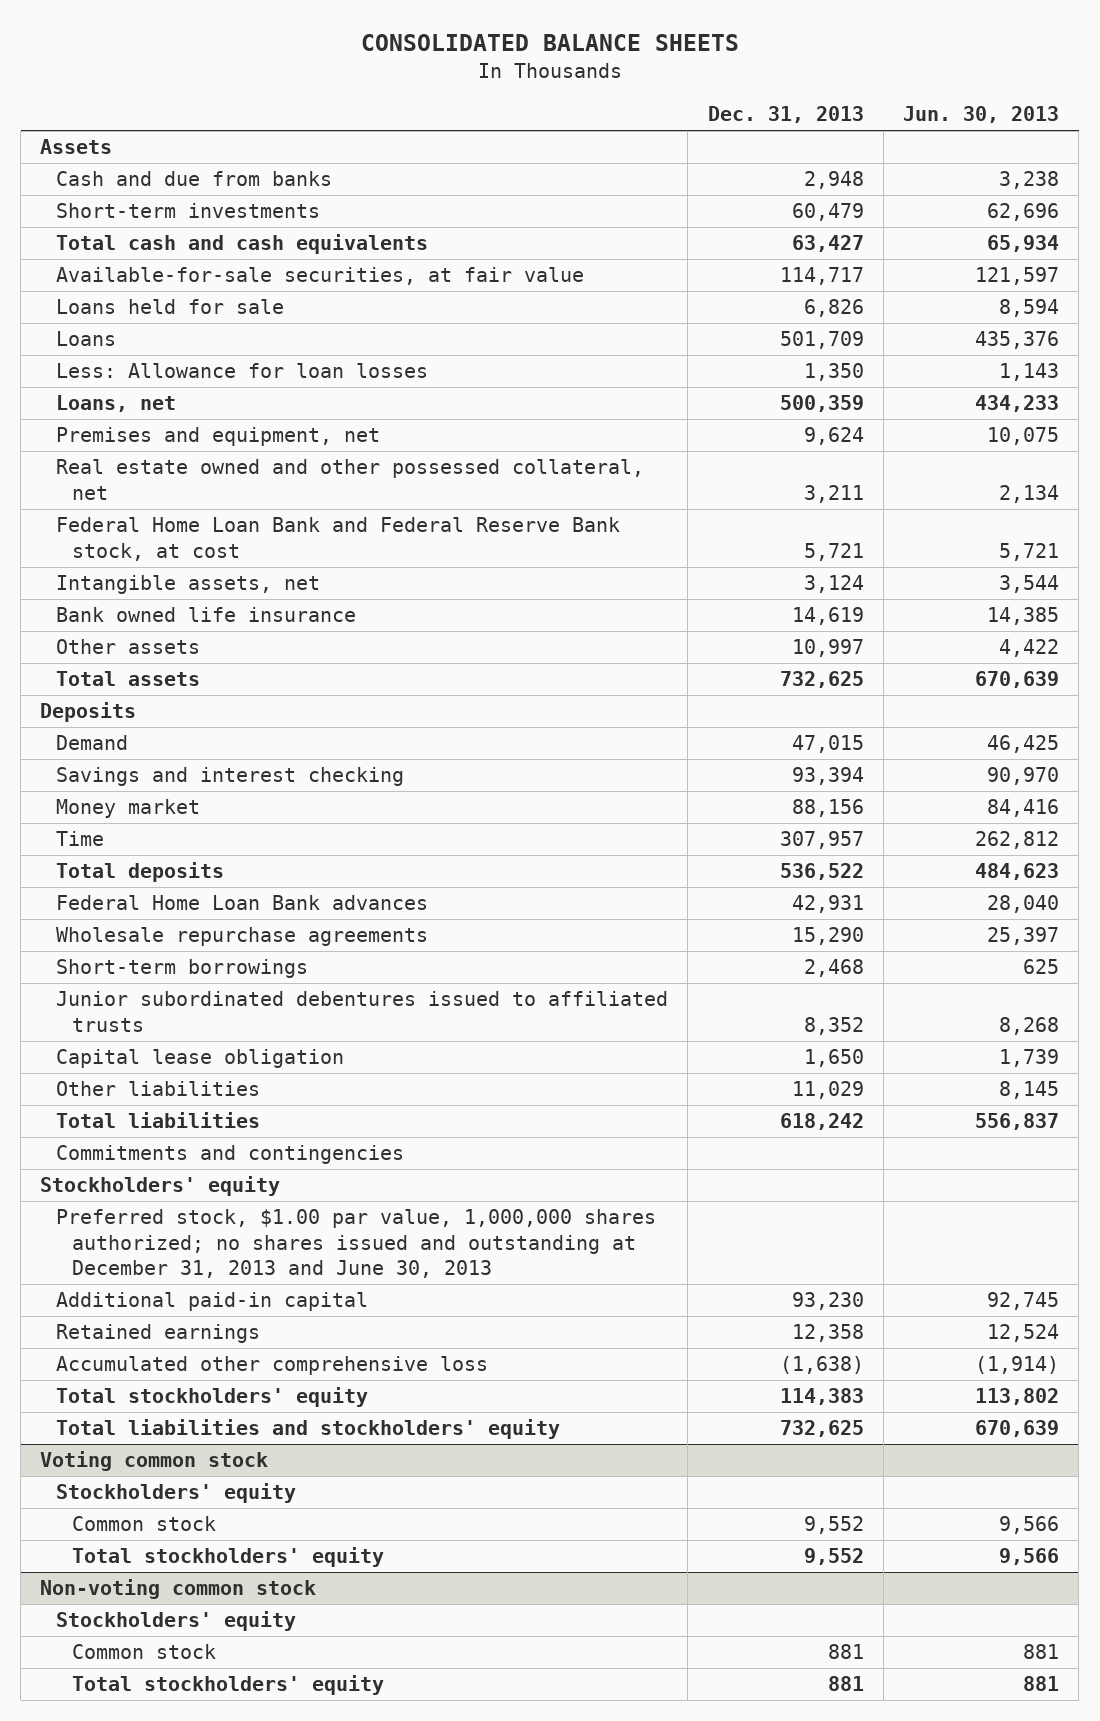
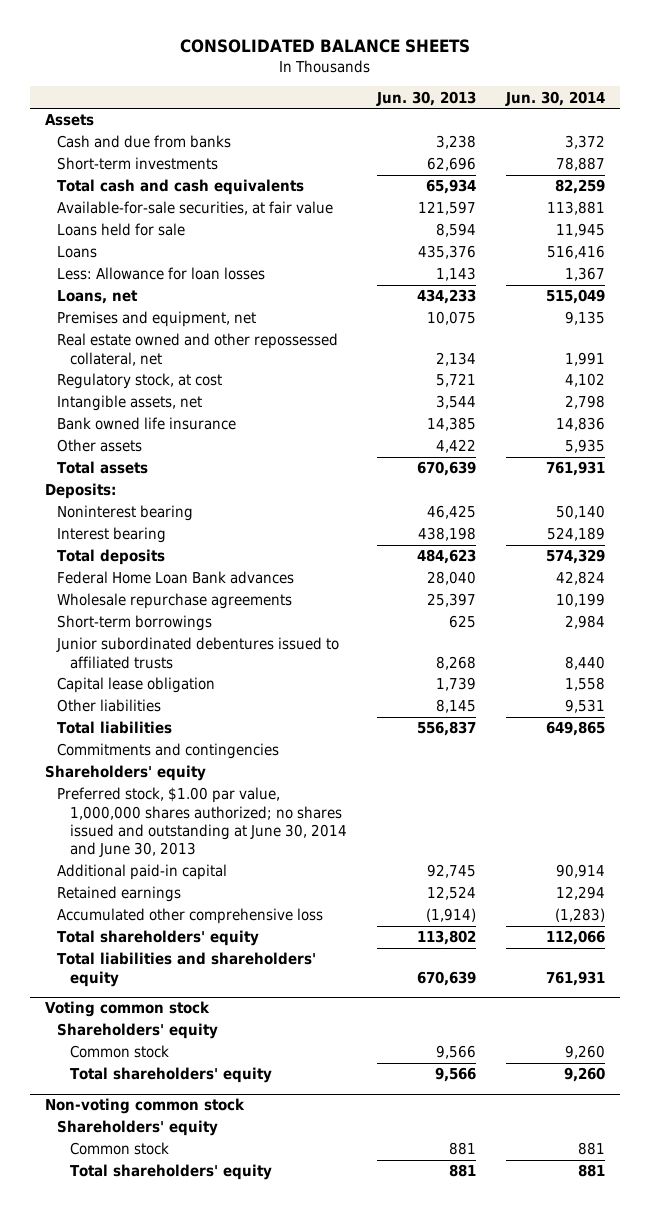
[707,106,864,124] Dec. 31, 2013 -> none
none -> [505,90,606,106] Jun. 30, 2014
[56,459,645,500] Real estate owned and other possessed collateral, net -> [57,333,339,366] Real estate owned and other repossessed collateral, net
[56,517,621,561] Federal Home Loan Bank and Federal Reserve Bank stock, at cost -> [57,373,223,390] Regulatory stock, at cost
[56,799,201,819] Money market -> none
[56,831,105,847] Time -> none
[40,702,137,723] Deposits -> [44,483,116,500] Deposits:
[56,735,129,751] Demand -> [57,505,194,522] Noninterest bearing
[56,767,405,787] Savings and interest checking -> [57,527,167,544] Interest bearing
[987,767,1060,786] 90,970 -> [418,527,477,542] 438,198
[40,1176,281,1197] Stockholders' equity -> [44,765,206,782] Shareholders' equity
[56,1209,657,1278] Preferred stock, $1.00 par value, 1,000,000 shares authorized; no shares issued and outstanding at December 31, 2013 and June 30, 2013 -> [57,787,348,858] Preferred stock, $1.00 par value, 1,000,000 shares authorized; no shares issued and outstanding at June 30, 2014 and June 30, 2013
[56,1387,369,1408] Total stockholders' equity -> [57,930,260,947] Total shareholders' equity
[56,1419,561,1440] Total liabilities and stockholders' equity -> [57,952,317,987] Total liabilities and shareholders' equity
[56,1483,297,1504] Stockholders' equity -> [57,1023,219,1040] Shareholders' equity
[71,1547,384,1568] Total stockholders' equity -> [70,1067,273,1084] Total shareholders' equity
[56,1611,297,1632] Stockholders' equity -> [57,1120,219,1137] Shareholders' equity
[71,1675,384,1696] Total stockholders' equity -> [70,1164,273,1181] Total shareholders' equity

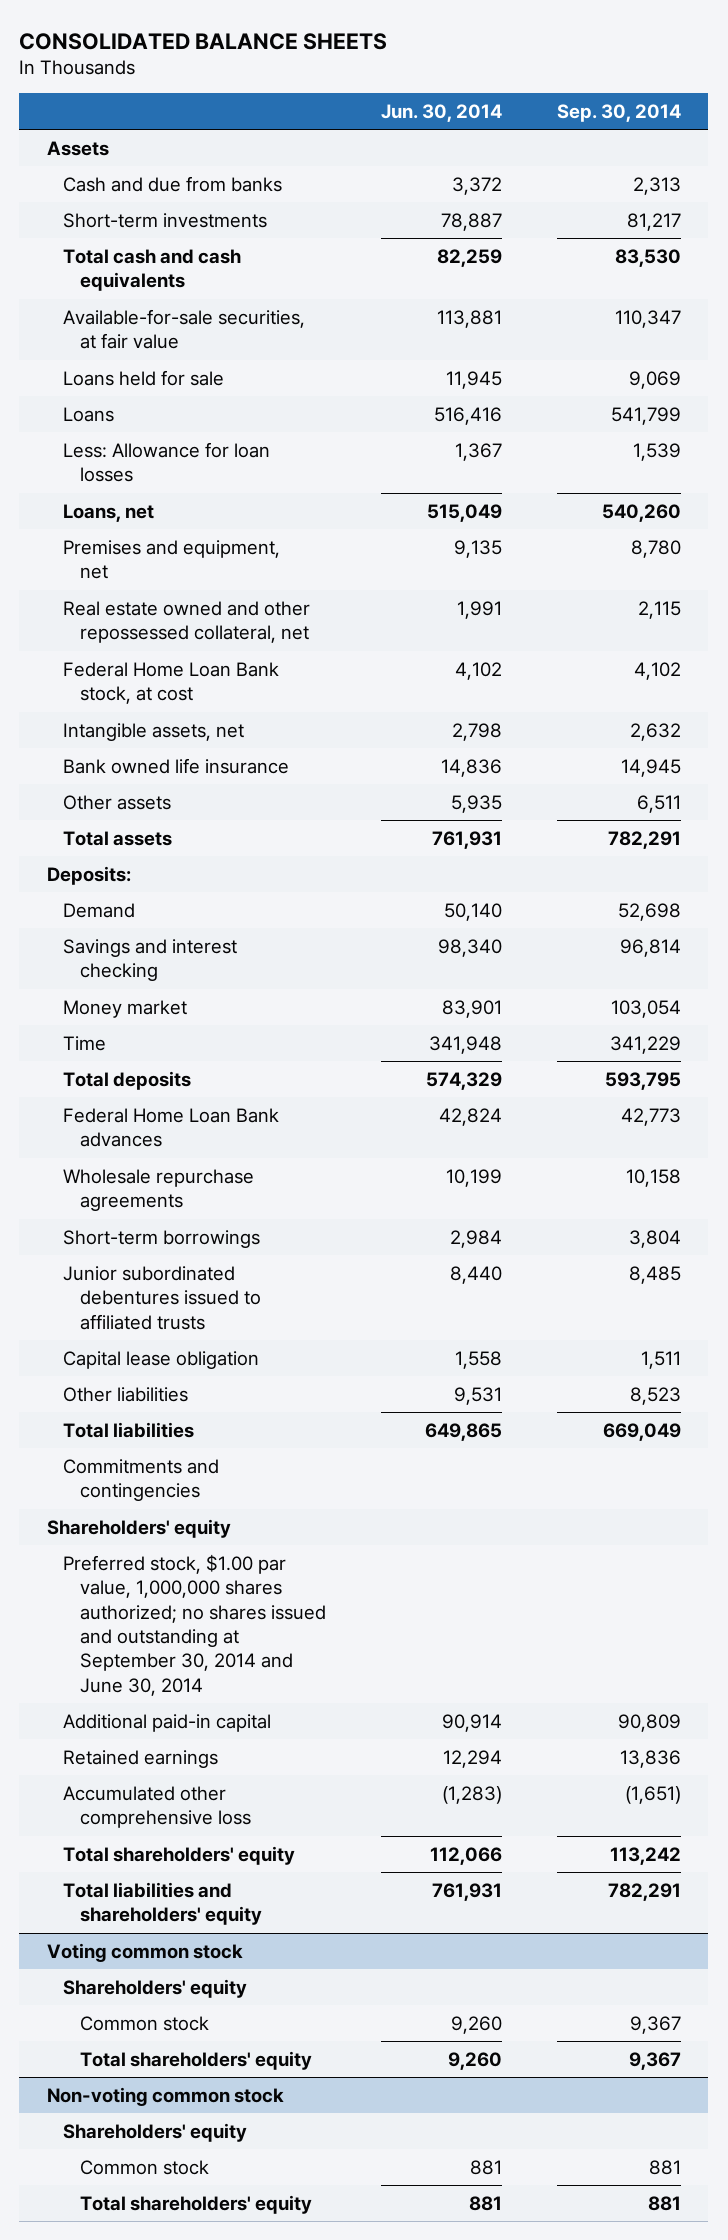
[376,90,477,106] Jun. 30, 2013 -> none
none -> [556,104,681,123] Sep. 30, 2014
[57,373,223,390] Regulatory stock, at cost -> [63,661,280,705] Federal Home Loan Bank stock, at cost
[57,527,167,544] Interest bearing -> none
[57,505,194,522] Noninterest bearing -> [63,902,136,918] Demand
none -> [63,938,238,982] Savings and interest checking
none -> [63,999,188,1018] Money market
none -> [63,1035,107,1051] Time
[57,787,348,858] Preferred stock, $1.00 par value, 1,000,000 shares authorized; no shares issued and outstanding at June 30, 2014 and June 30, 2013 -> [63,1553,327,1696] Preferred stock, $1.00 par value, 1,000,000 shares authorized; no shares issued and outstanding at September 30, 2014 and June 30, 2014

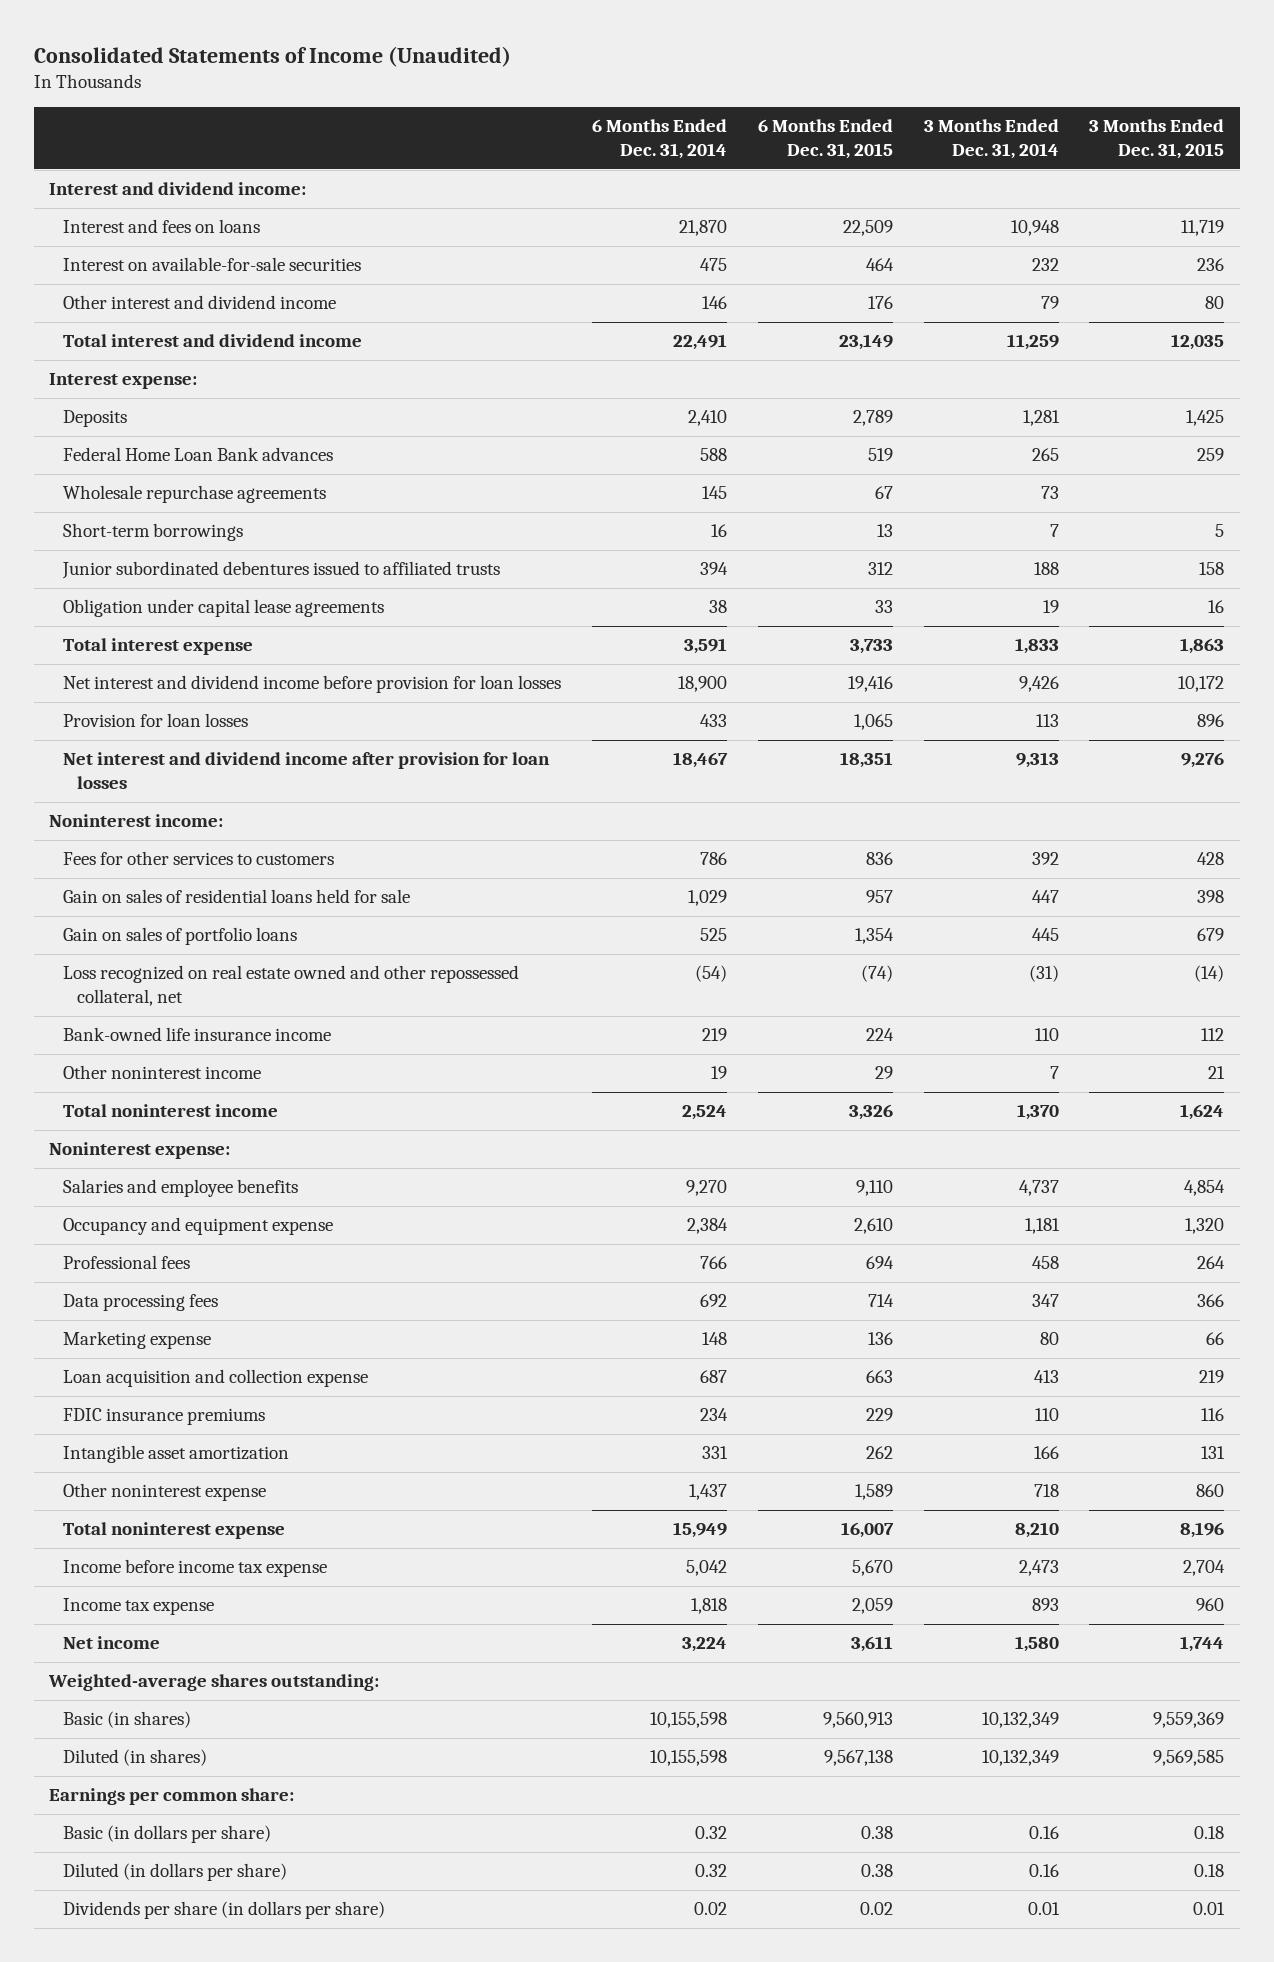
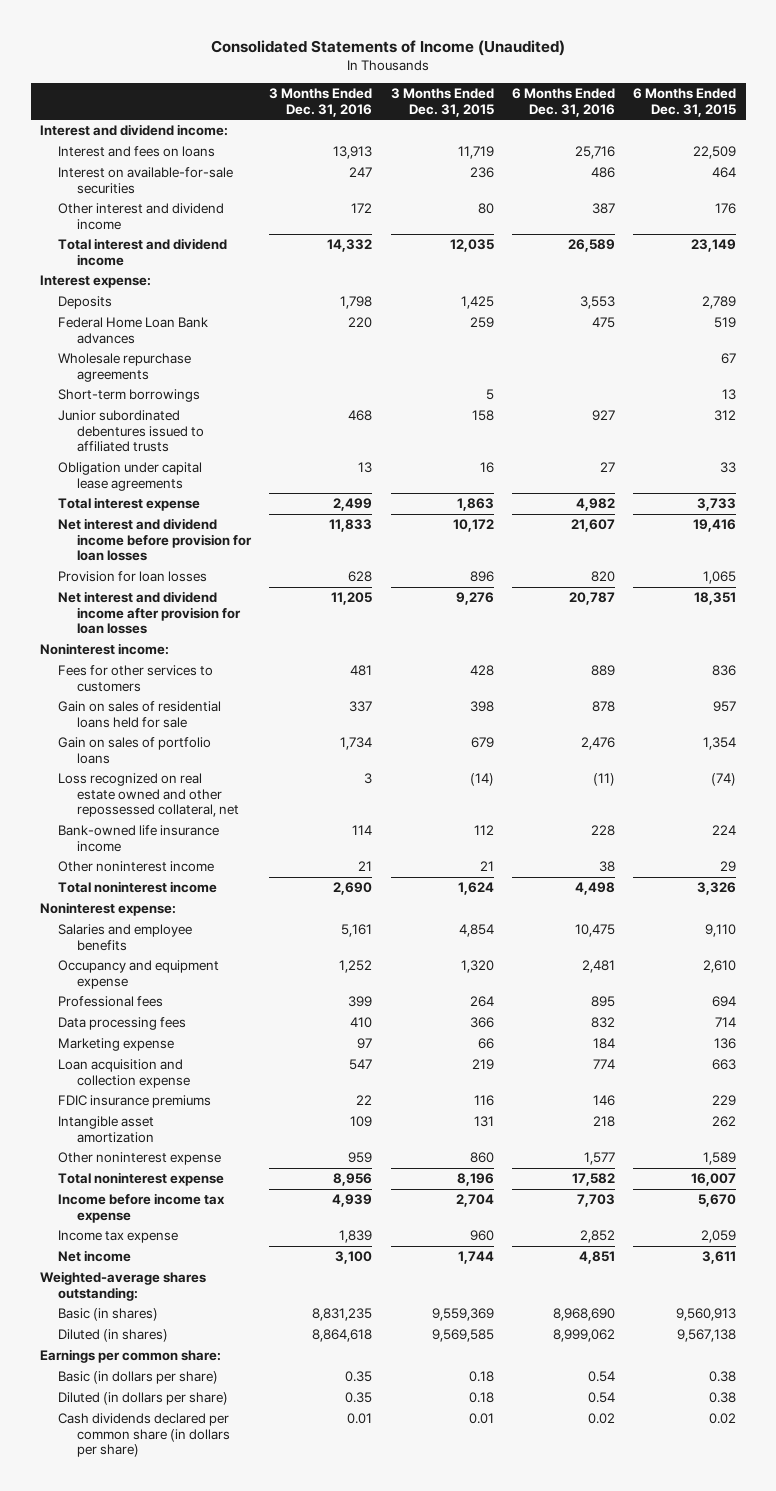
[592,119,728,159] 6 Months Ended Dec. 31, 2014 -> none
[923,119,1059,159] 3 Months Ended Dec. 31, 2014 -> none
none -> [269,88,373,117] 3 Months Ended Dec. 31, 2016
none -> [512,88,616,117] 6 Months Ended Dec. 31, 2016
[63,1901,386,1920] Dividends per share (in dollars per share) -> [58,1413,230,1458] Cash dividends declared per common share (in dollars per share)

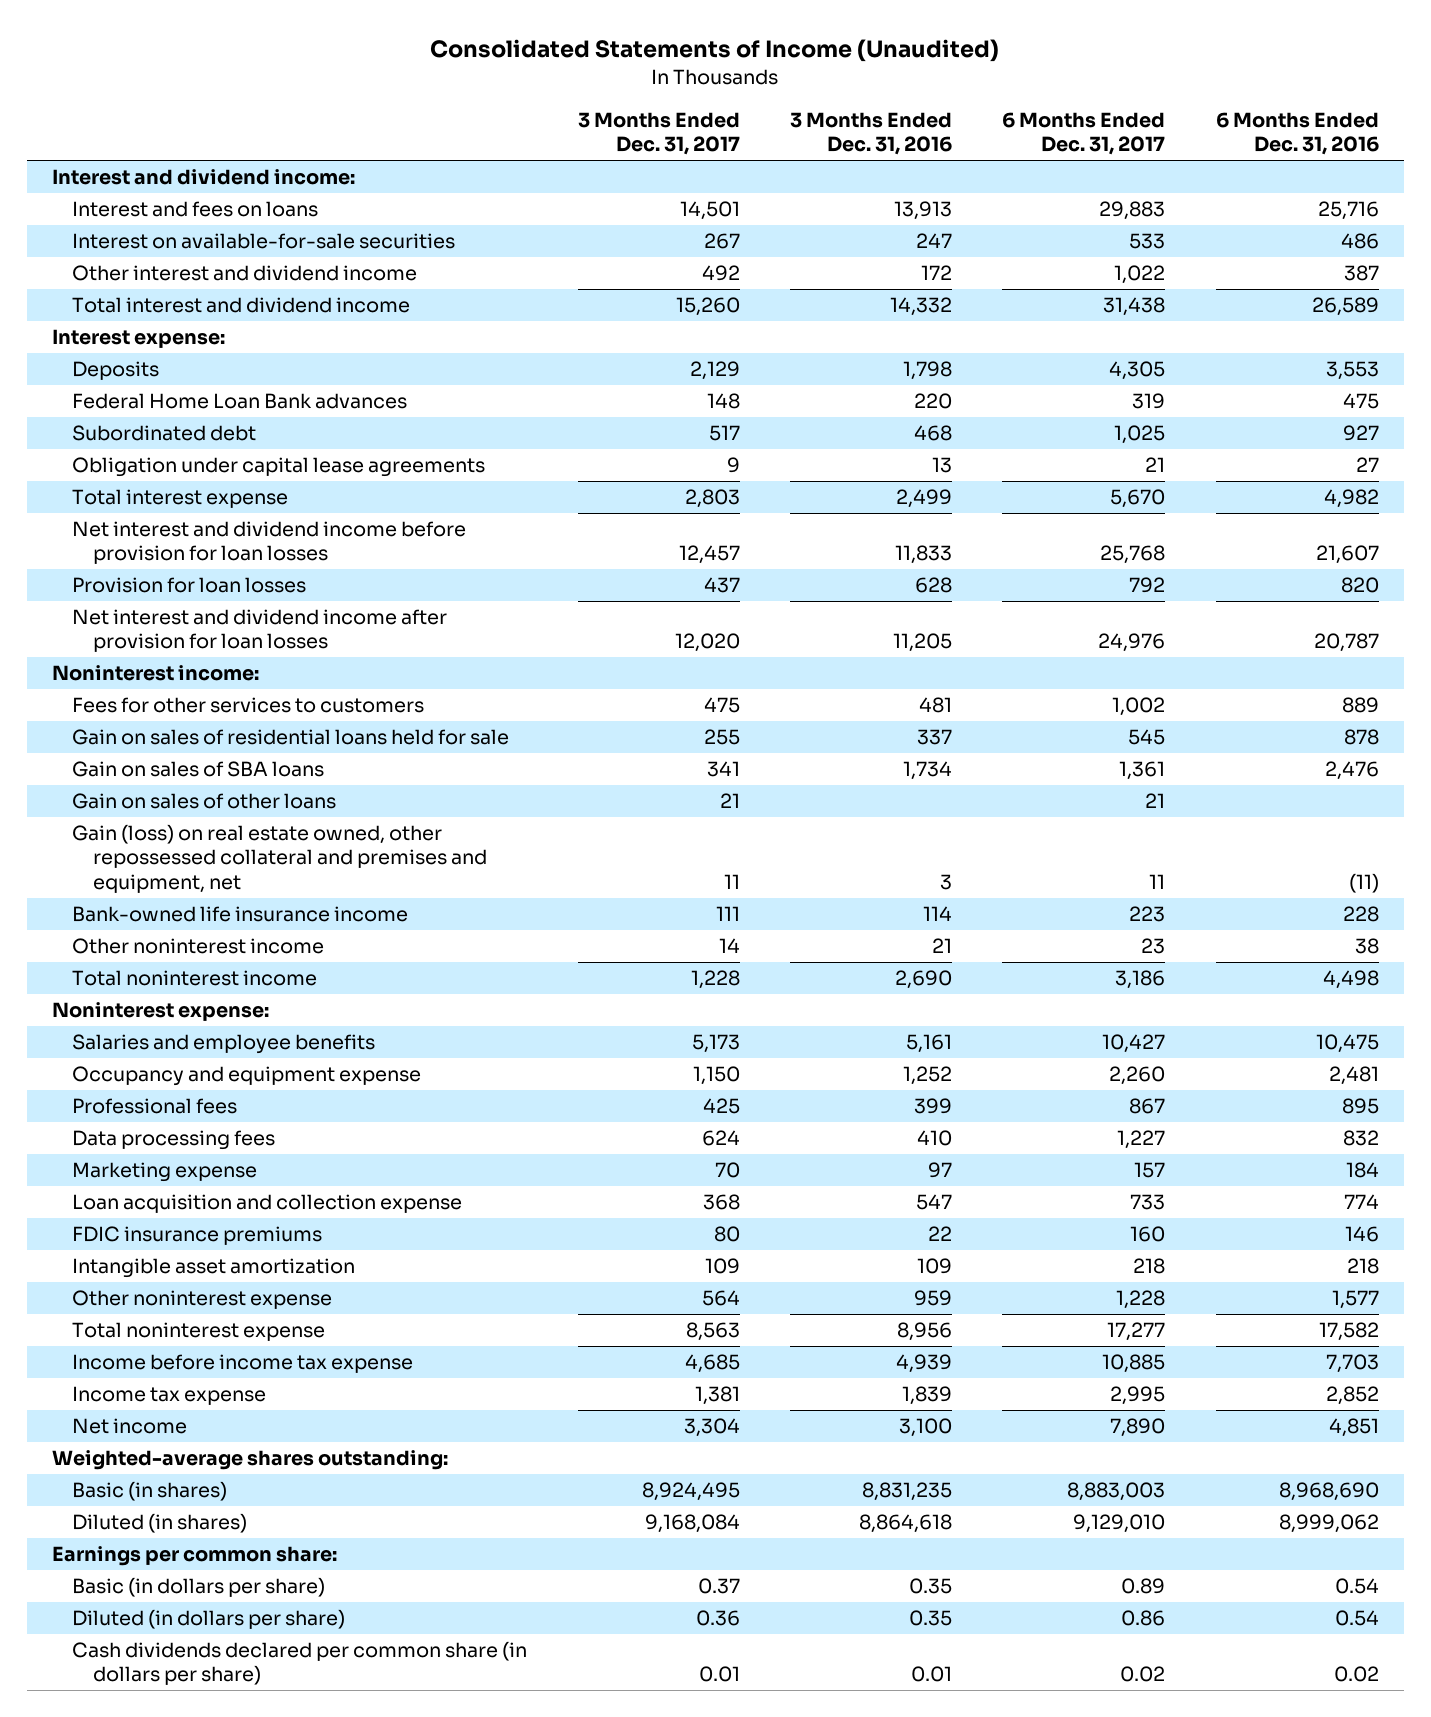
[390,88,494,117] 3 Months Ended Dec. 31, 2015 -> none
[633,88,737,117] 6 Months Ended Dec. 31, 2015 -> none
none -> [577,112,740,156] 3 Months Ended Dec. 31, 2017
none -> [1002,112,1166,156] 6 Months Ended Dec. 31, 2017
[58,353,192,382] Wholesale repurchase agreements -> none
[58,389,201,403] Short-term borrowings -> none
[58,410,204,453] Junior subordinated debentures issued to affiliated trusts -> [72,425,257,442] Subordinated debt
[58,737,212,764] Gain on sales of portfolio loans -> [72,761,325,778] Gain on sales of SBA loans
none -> [72,793,337,810] Gain on sales of other loans
[58,773,239,818] Loss recognized on real estate owned and other repossessed collateral, net -> [72,824,487,893] Gain (loss) on real estate owned, other repossessed collateral and premises and equipment, net

